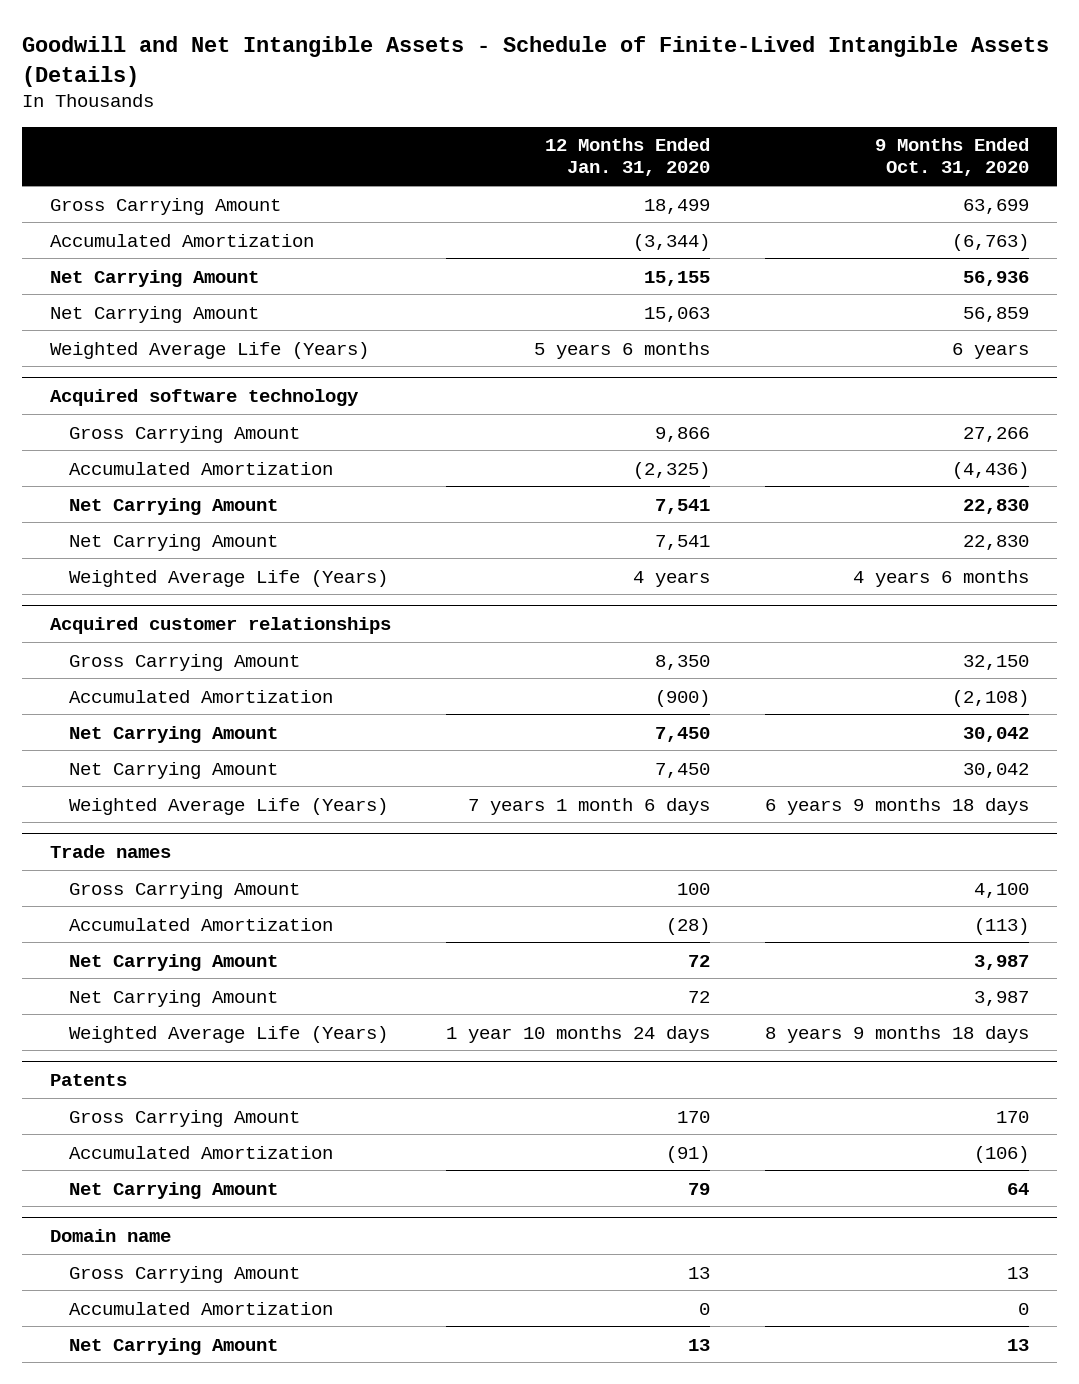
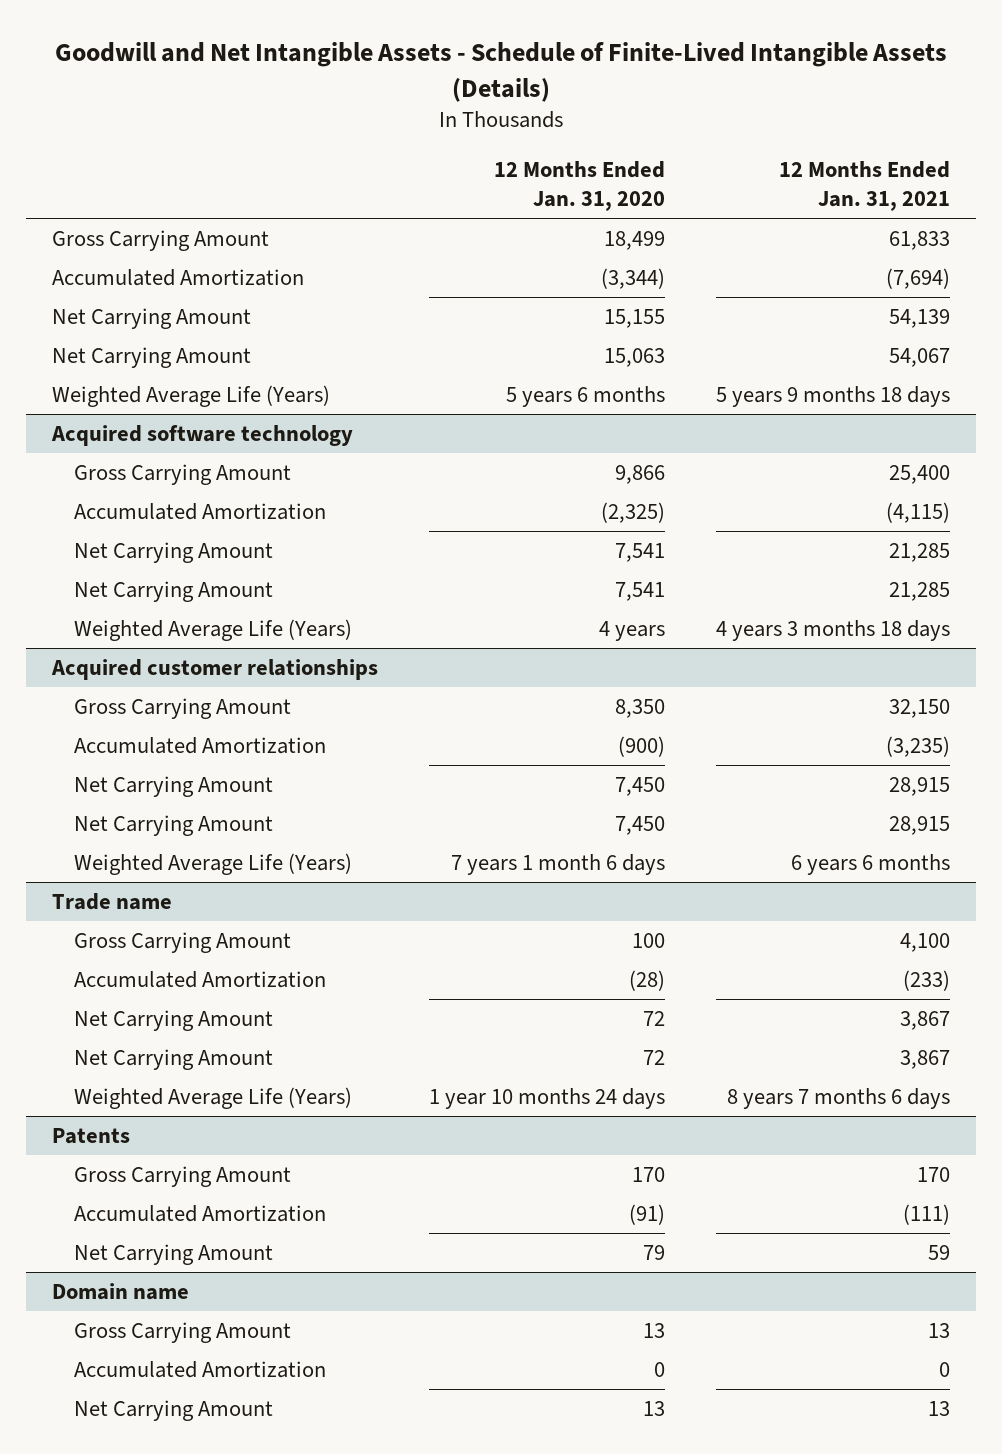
[874,138,1029,177] 9 Months Ended Oct. 31, 2020 -> none
none -> [779,161,951,211] 12 Months Ended Jan. 31, 2021
[49,844,171,858] Trade names -> [51,893,172,911] Trade name

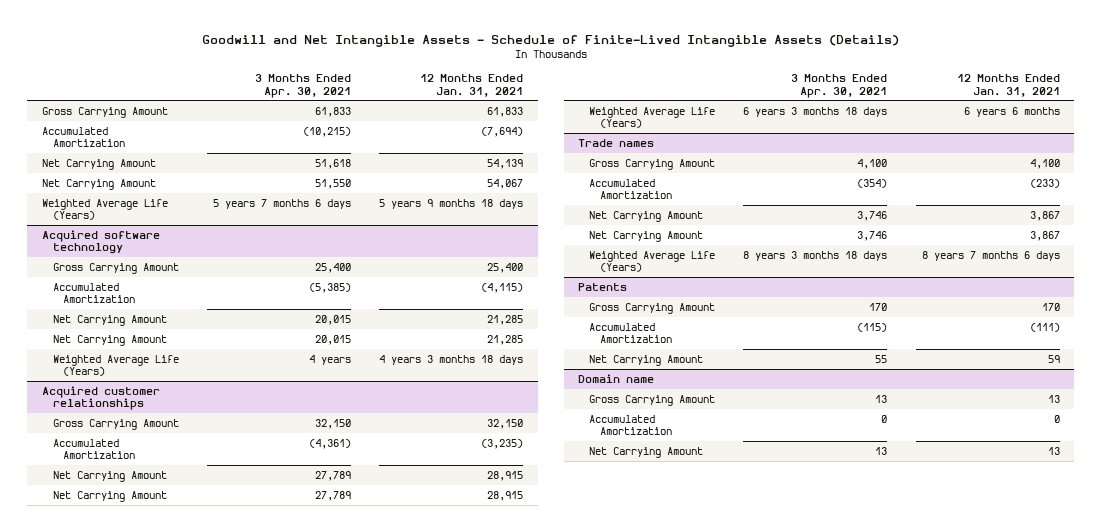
[494,161,666,211] 12 Months Ended Jan. 31, 2020 -> none
none -> [254,74,351,98] 3 Months Ended Apr. 30, 2021
[51,893,172,911] Trade name -> [578,138,655,147] Trade names

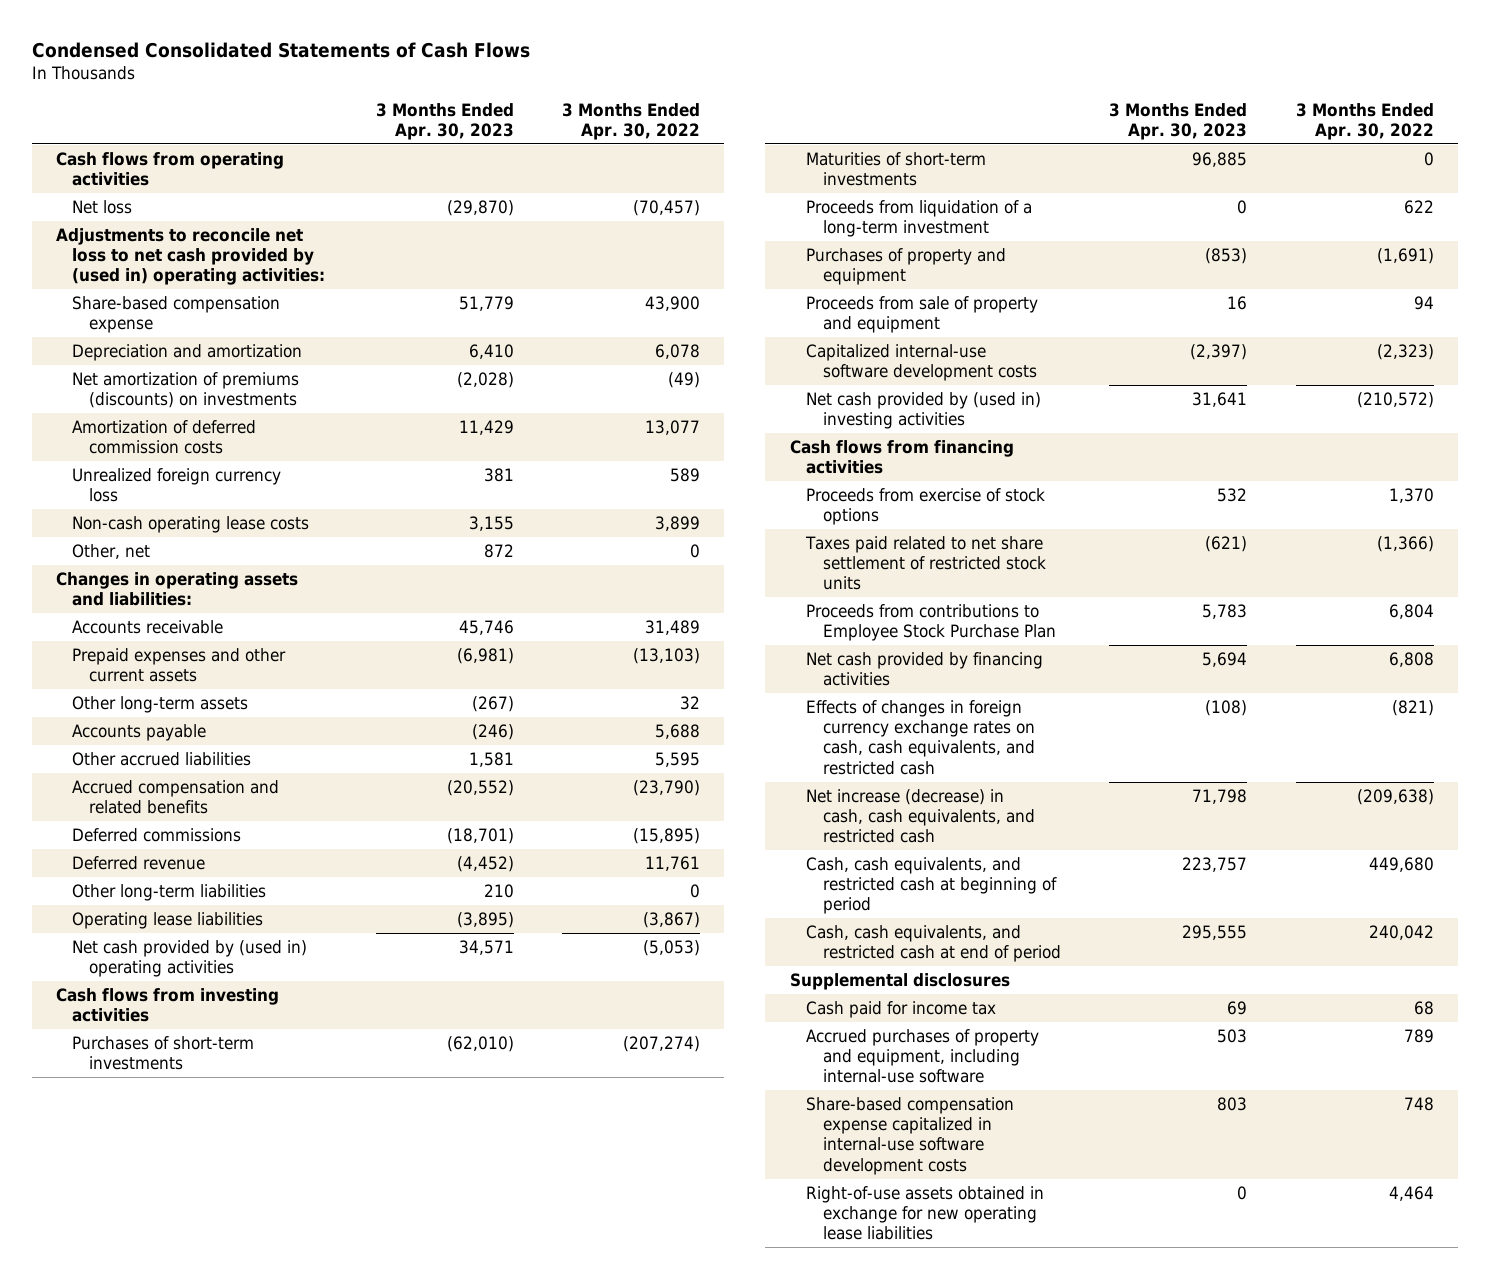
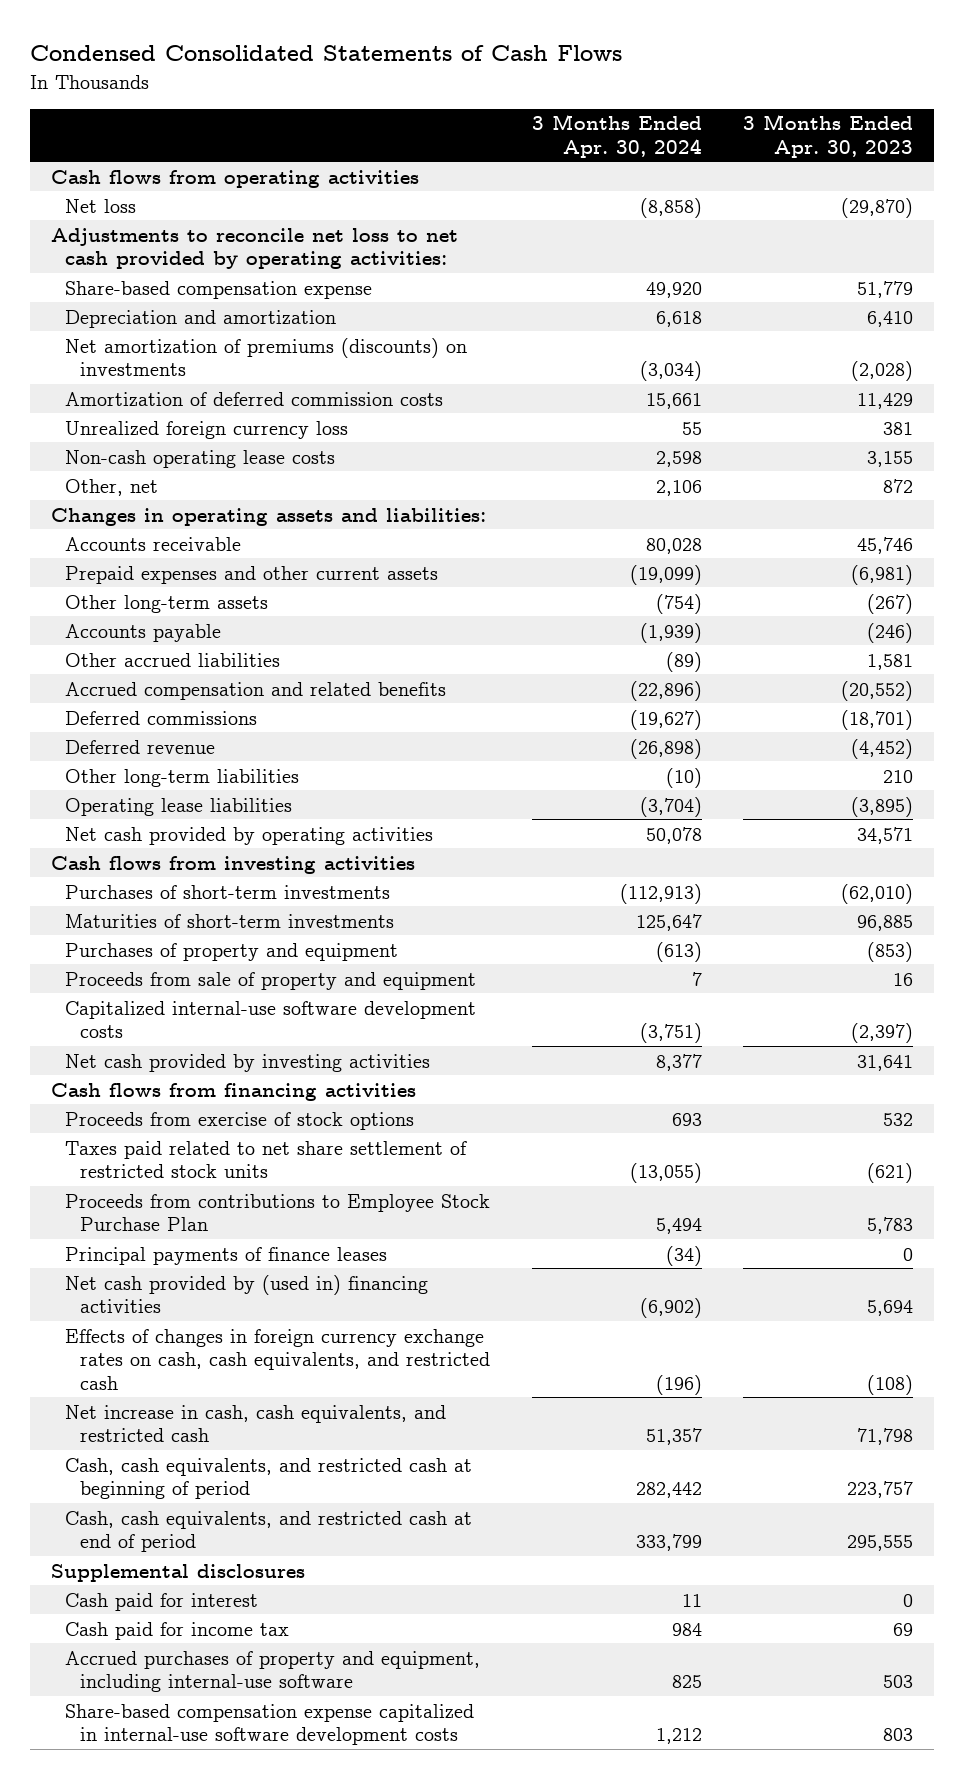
[562,102,701,140] 3 Months Ended Apr. 30, 2022 -> none
none -> [531,114,702,158] 3 Months Ended Apr. 30, 2024
[55,228,326,286] Adjustments to reconcile net loss to net cash provided by (used in) operating activities: -> [51,227,459,270] Adjustments to reconcile net loss to net cash provided by operating activities:
[72,940,308,978] Net cash provided by (used in) operating activities -> [65,826,434,845] Net cash provided by operating activities
[806,200,1033,238] Proceeds from liquidation of a long-term investment -> none
[806,392,1042,430] Net cash provided by (used in) investing activities -> [65,1053,431,1072] Net cash provided by investing activities
none -> [65,1246,388,1265] Principal payments of finance leases
[806,652,1044,687] Net cash provided by financing activities -> [65,1274,429,1314] Net cash provided by (used in) financing activities
[806,789,1035,844] Net increase (decrease) in cash, cash equivalents, and restricted cash -> [65,1404,447,1443] Net increase in cash, cash equivalents, and restricted cash
none -> [65,1592,259,1611] Cash paid for interest
[806,1186,1045,1241] Right-of-use assets obtained in exchange for new operating lease liabilities -> none

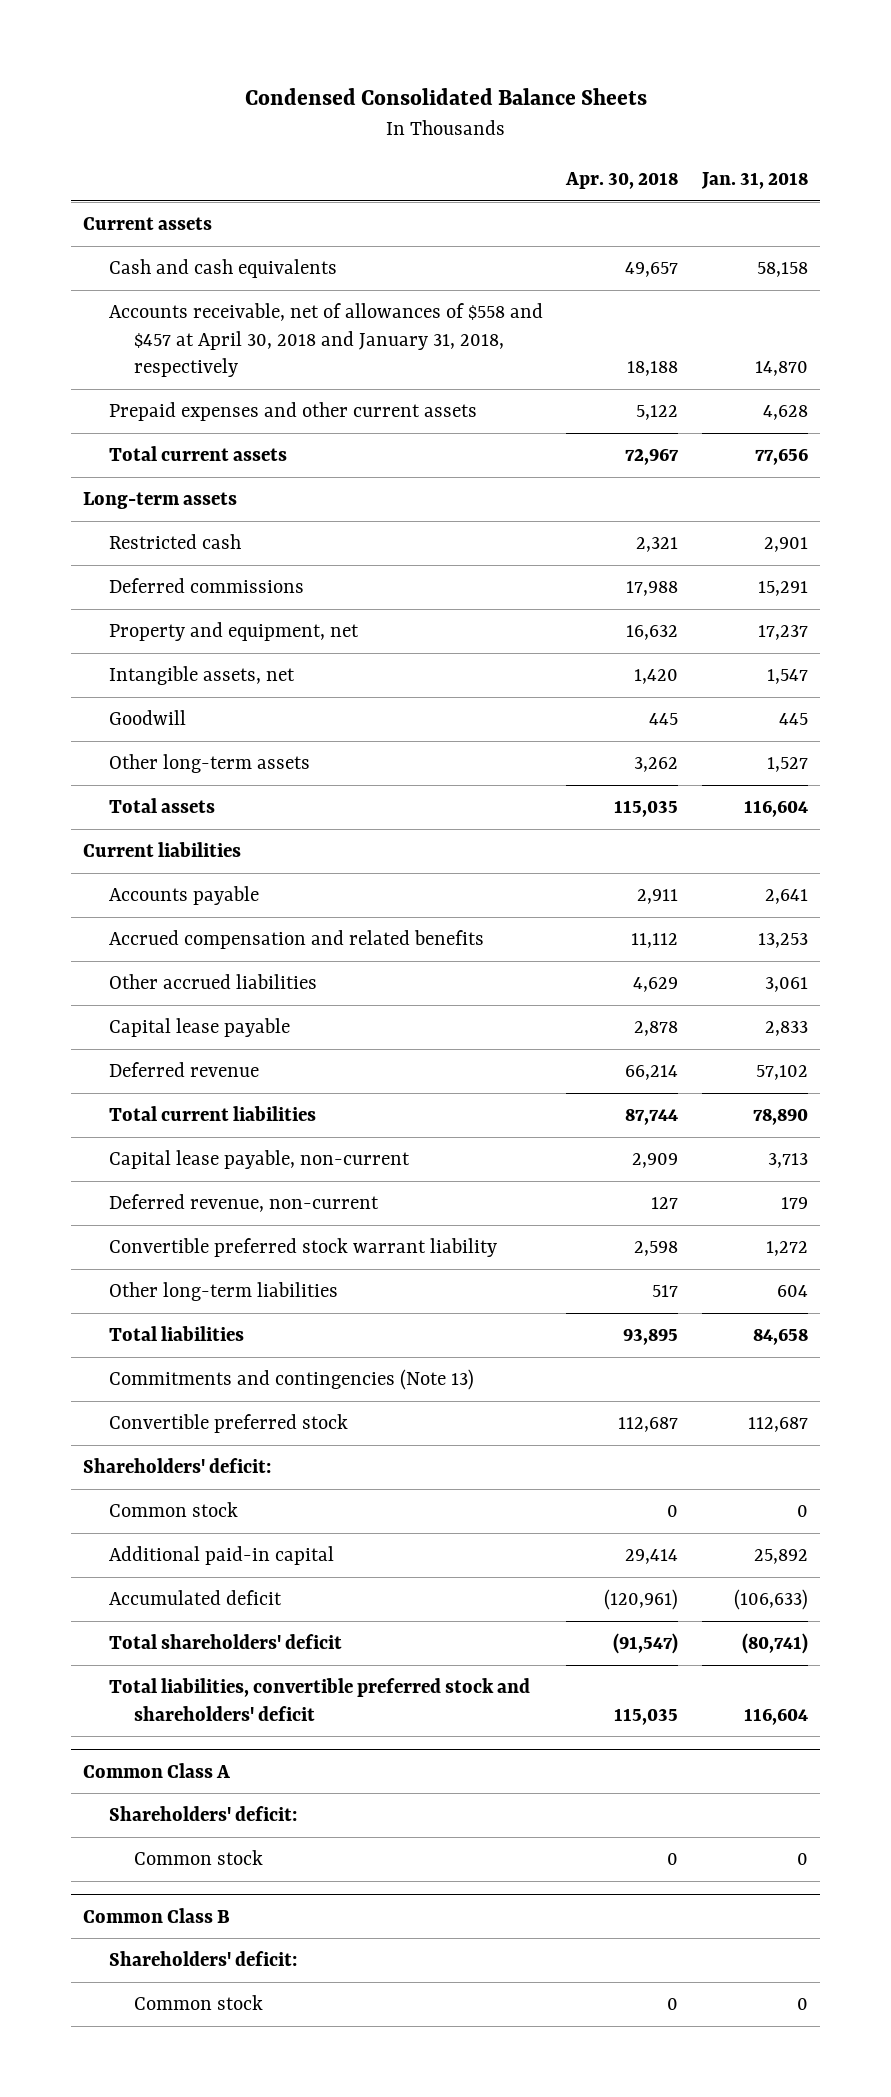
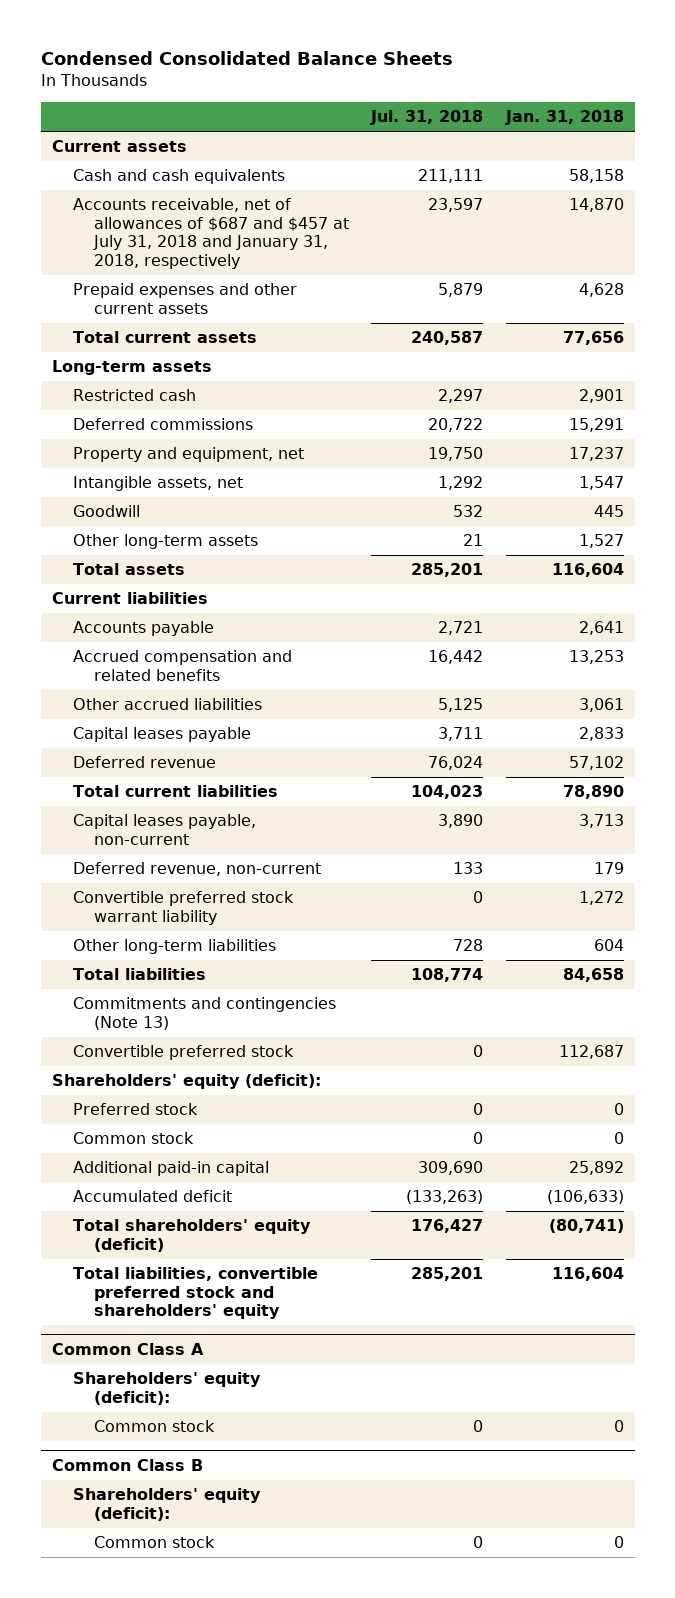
[565,171,679,189] Apr. 30, 2018 -> none
none -> [370,110,484,126] Jul. 31, 2018
[108,303,543,378] Accounts receivable, net of allowances of $558 and $457 at April 30, 2018 and January 31, 2018, respectively -> [73,198,350,269] Accounts receivable, net of allowances of $687 and $457 at July 31, 2018 and January 31, 2018, respectively
[108,1018,290,1038] Capital lease payable -> [73,727,252,743] Capital leases payable
[108,1150,410,1170] Capital lease payable, non-current -> [73,814,257,845] Capital leases payable, non-current
[83,1458,272,1474] Shareholders' deficit: -> [51,1074,321,1090] Shareholders' equity (deficit):
none -> [73,1103,199,1116] Preferred stock
[108,1634,342,1650] Total shareholders' deficit -> [73,1219,312,1252] Total shareholders' equity (deficit)
[108,1678,530,1721] Total liabilities, convertible preferred stock and shareholders' deficit -> [73,1267,319,1320] Total liabilities, convertible preferred stock and shareholders' equity
[108,1806,297,1822] Shareholders' deficit: -> [73,1372,262,1405] Shareholders' equity (deficit):
[108,1951,297,1967] Shareholders' deficit: -> [73,1488,262,1521] Shareholders' equity (deficit):

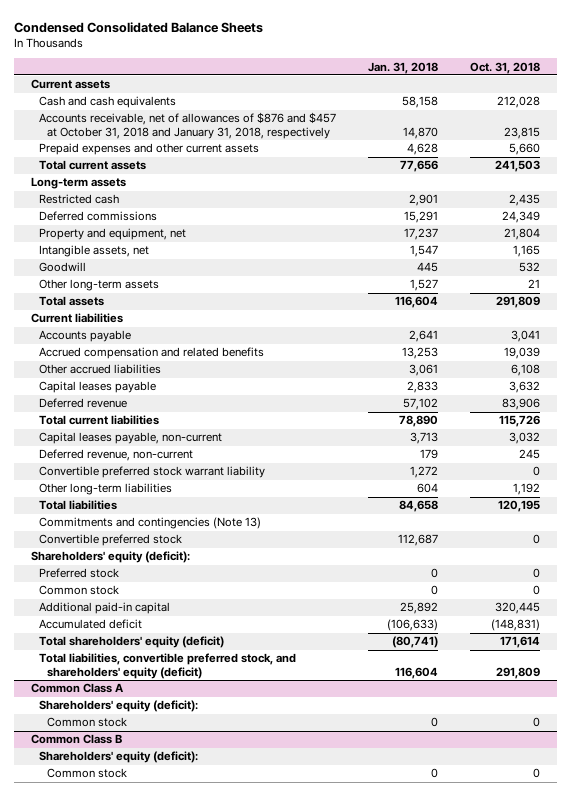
[370,110,484,126] Jul. 31, 2018 -> none
none -> [470,61,541,74] Oct. 31, 2018
[73,198,350,269] Accounts receivable, net of allowances of $687 and $457 at July 31, 2018 and January 31, 2018, respectively -> [38,112,336,139] Accounts receivable, net of allowances of $876 and $457 at October 31, 2018 and January 31, 2018, respectively
[73,1267,319,1320] Total liabilities, convertible preferred stock and shareholders' equity -> [38,653,296,679] Total liabilities, convertible preferred stock, and shareholders' equity (deficit)

